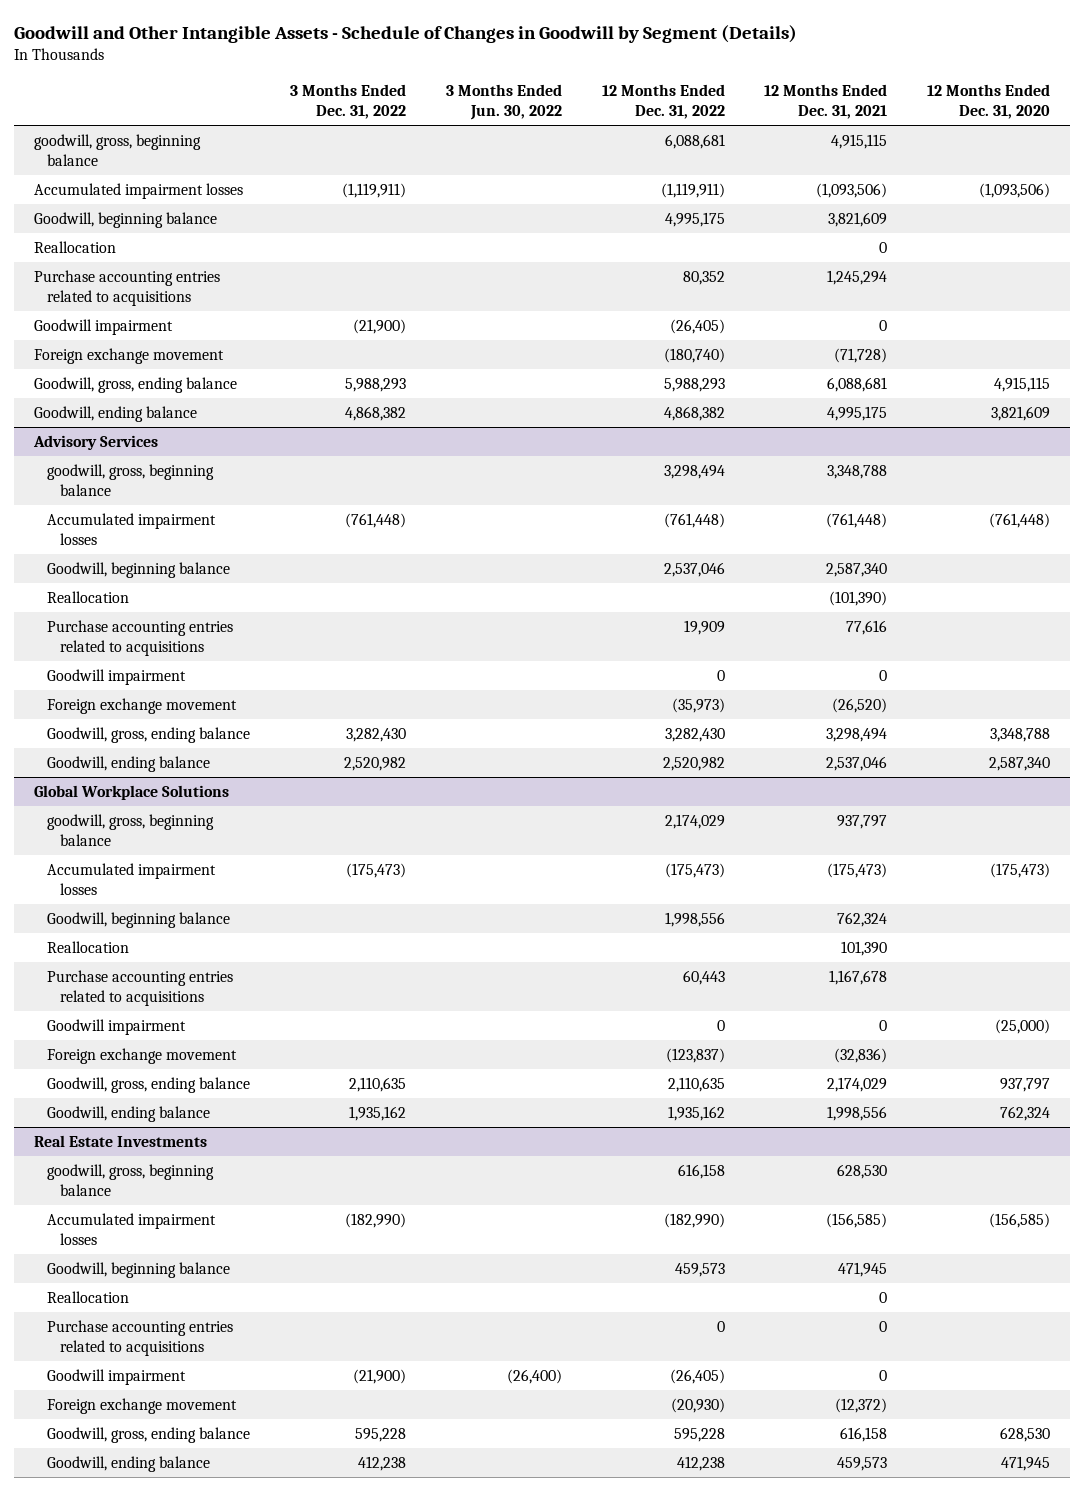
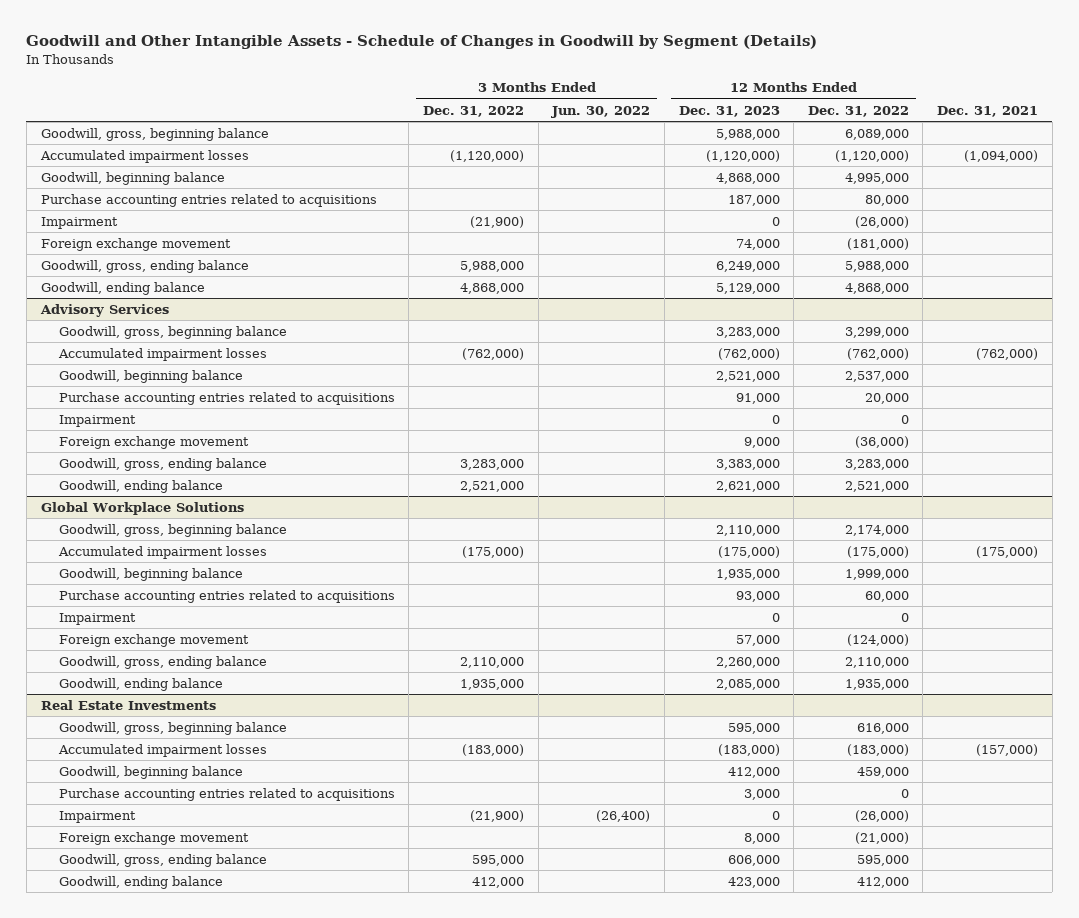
[764,84,888,120] 12 Months Ended Dec. 31, 2021 -> none
[927,84,1051,120] 12 Months Ended Dec. 31, 2020 -> none
none -> [678,105,780,117] Dec. 31, 2023
none -> [937,105,1039,117] Dec. 31, 2021
[33,240,116,253] Reallocation -> none
[33,133,201,166] goodwill, gross, beginning balance -> [40,127,269,141] Goodwill, gross, beginning balance
[664,133,725,149] 6,088,681 -> [844,128,909,140] 6,089,000
[341,182,406,198] (1,119,911) -> [449,149,524,162] (1,120,000)
[660,182,725,198] (1,119,911) -> [834,149,909,162] (1,120,000)
[664,211,725,227] 4,995,175 -> [844,172,909,184] 4,995,000
[682,270,725,285] 80,352 -> [864,194,909,206] 80,000
[33,318,173,335] Goodwill impairment -> [40,216,118,229] Impairment
[669,318,725,334] (26,405) -> [854,215,909,228] (26,000)
[663,347,725,363] (180,740) -> [846,237,909,250] (181,000)
[344,377,406,392] 5,988,293 -> [459,260,524,272] 5,988,000
[663,377,725,392] 5,988,293 -> [844,260,909,272] 5,988,000
[344,405,406,421] 4,868,382 -> [459,282,524,294] 4,868,000
[663,405,725,421] 4,868,382 -> [844,282,909,294] 4,868,000
[46,590,129,603] Reallocation -> none
[46,463,214,496] goodwill, gross, beginning balance -> [58,325,287,339] Goodwill, gross, beginning balance
[663,464,725,479] 3,298,494 -> [844,326,909,338] 3,299,000
[344,512,406,528] (761,448) -> [461,347,524,360] (762,000)
[663,512,725,528] (761,448) -> [846,347,909,360] (762,000)
[663,561,725,577] 2,537,046 -> [844,370,909,382] 2,537,000
[683,619,725,635] 19,909 -> [864,392,909,404] 20,000
[46,668,186,685] Goodwill impairment -> [58,414,136,427] Impairment
[671,697,725,713] (35,973) -> [854,435,909,448] (36,000)
[345,727,406,742] 3,282,430 -> [459,458,524,470] 3,283,000
[664,727,725,742] 3,282,430 -> [844,458,909,470] 3,283,000
[343,756,406,771] 2,520,982 -> [459,480,524,492] 2,521,000
[662,756,725,771] 2,520,982 -> [844,480,909,492] 2,521,000
[46,940,129,953] Reallocation -> none
[46,813,214,846] goodwill, gross, beginning balance -> [58,523,287,537] Goodwill, gross, beginning balance
[664,813,725,829] 2,174,029 -> [844,524,909,536] 2,174,000
[345,862,406,878] (175,473) -> [461,545,524,558] (175,000)
[664,862,725,878] (175,473) -> [846,545,909,558] (175,000)
[664,911,725,927] 1,998,556 -> [844,568,909,580] 1,999,000
[682,969,725,985] 60,443 -> [864,590,909,602] 60,000
[46,1018,186,1035] Goodwill impairment -> [58,612,136,625] Impairment
[665,1047,725,1063] (123,837) -> [846,633,909,646] (124,000)
[348,1076,406,1092] 2,110,635 -> [459,656,524,668] 2,110,000
[667,1076,725,1092] 2,110,635 -> [844,656,909,668] 2,110,000
[348,1105,406,1121] 1,935,162 -> [459,678,524,690] 1,935,000
[667,1105,725,1121] 1,935,162 -> [844,678,909,690] 1,935,000
[46,1290,129,1303] Reallocation -> none
[46,1163,214,1196] goodwill, gross, beginning balance -> [58,721,287,735] Goodwill, gross, beginning balance
[677,1163,725,1179] 616,158 -> [856,722,909,734] 616,000
[344,1212,406,1228] (182,990) -> [461,743,524,756] (183,000)
[663,1212,725,1228] (182,990) -> [846,743,909,756] (183,000)
[674,1262,725,1277] 459,573 -> [856,766,909,778] 459,000
[46,1368,186,1385] Goodwill impairment -> [58,810,136,823] Impairment
[669,1368,725,1384] (26,405) -> [854,809,909,822] (26,000)
[670,1397,725,1413] (20,930) -> [854,831,909,844] (21,000)
[354,1427,406,1442] 595,228 -> [471,854,524,866] 595,000
[673,1427,725,1442] 595,228 -> [856,854,909,866] 595,000
[357,1455,406,1471] 412,238 -> [471,876,524,888] 412,000
[676,1455,725,1471] 412,238 -> [856,876,909,888] 412,000

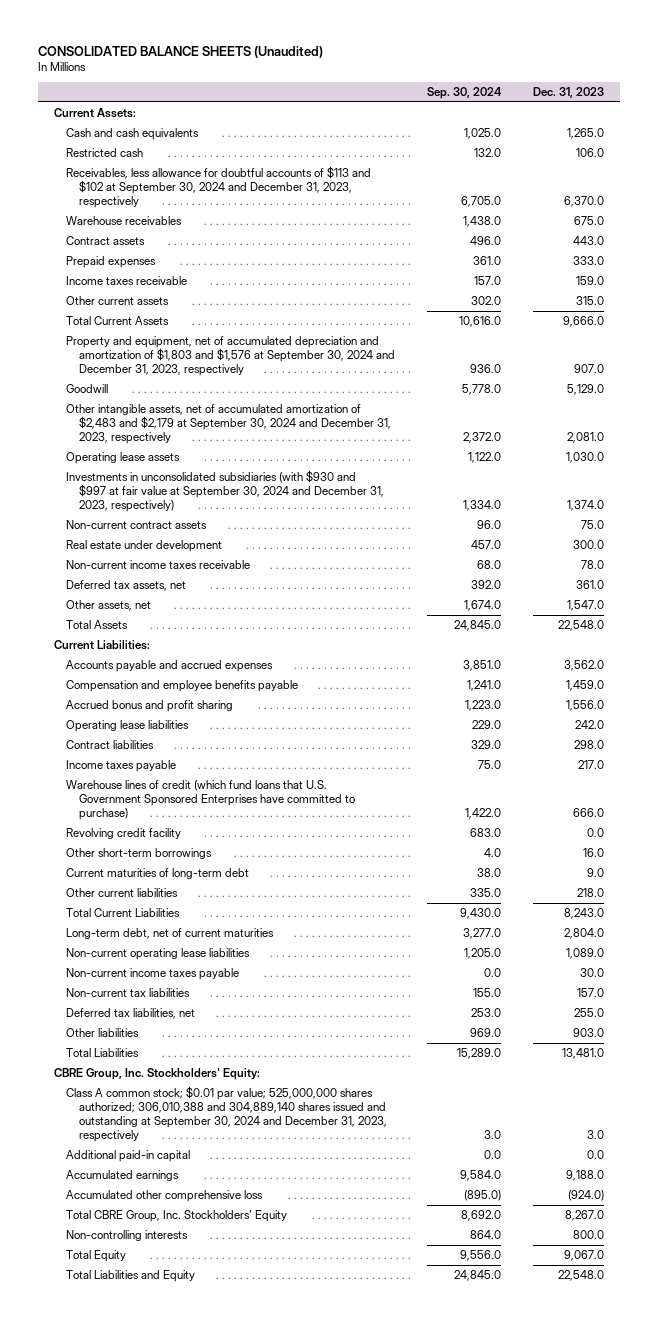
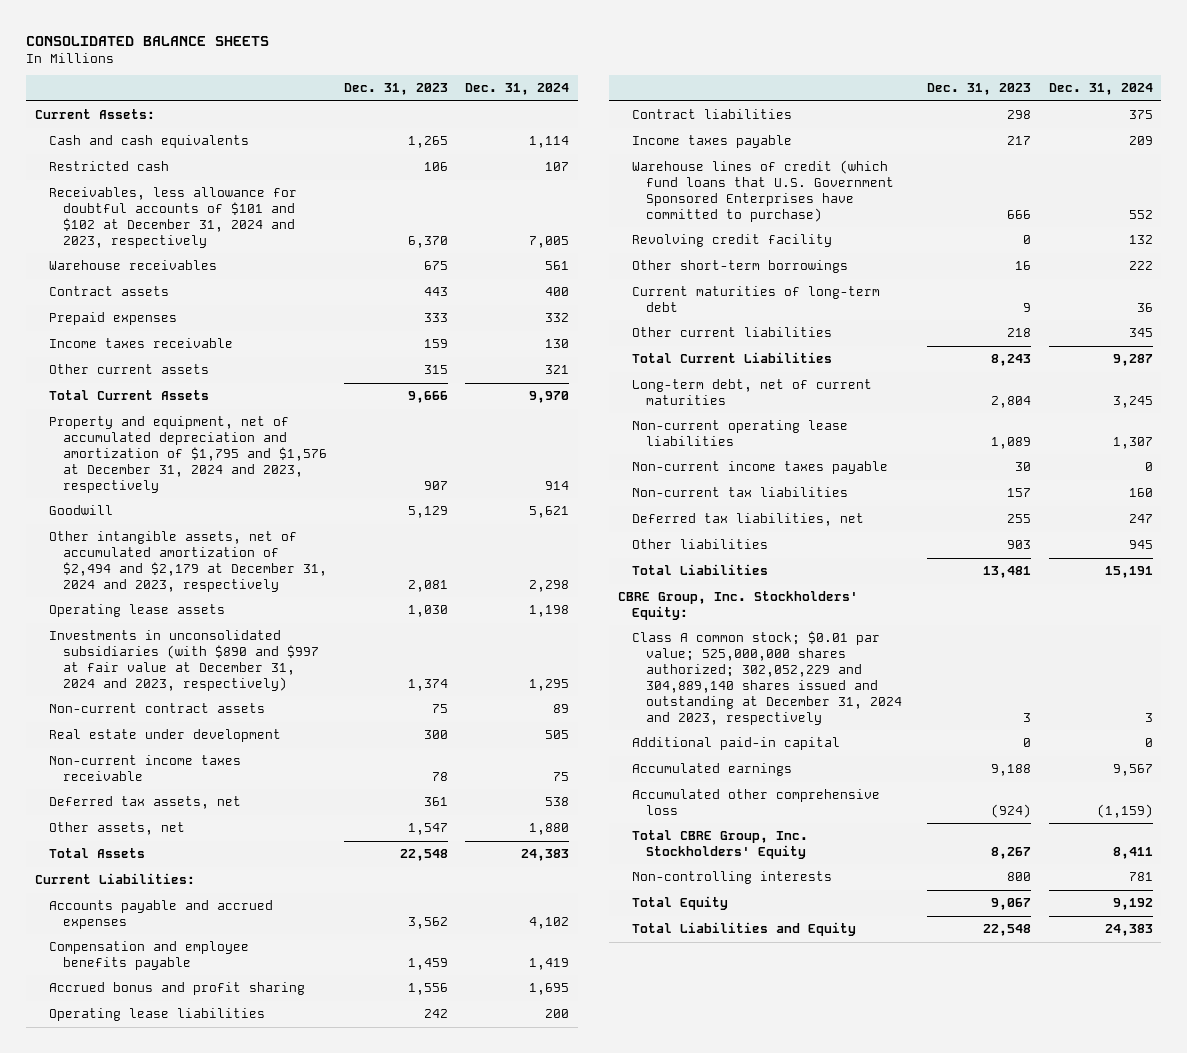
[38,45,324,58] CONSOLIDATED BALANCE SHEETS (Unaudited) -> [25,35,269,46] CONSOLIDATED BALANCE SHEETS
[427,87,503,100] Sep. 30, 2024 -> none
none -> [465,83,570,96] Dec. 31, 2024
[567,127,605,139] 1,265.0 -> [407,136,448,149] 1,265
[576,147,605,157] 106.0 -> [423,162,448,172] 106
[66,165,372,209] Receivables, less allowance for doubtful accounts of $113 and $102 at September 30, 2024 and December 31, 2023, respectively -> [48,187,297,249] Receivables, less allowance for doubtful accounts of $101 and $102 at December 31, 2024 and 2023, respectively
[564,196,605,208] 6,370.0 -> [407,236,448,249] 6,370
[574,215,605,225] 675.0 -> [423,261,448,271] 675
[573,235,605,245] 443.0 -> [423,287,448,297] 443
[573,255,605,265] 333.0 -> [423,313,448,323] 333
[576,275,605,285] 159.0 -> [423,339,448,349] 159
[576,295,605,305] 315.0 -> [423,365,448,375] 315
[563,315,605,327] 9,666.0 -> [407,391,448,404] 9,666
[66,335,395,377] Property and equipment, net of accumulated depreciation and amortization of $1,803 and $1,576 at September 30, 2024 and December 31, 2023, respectively -> [48,416,327,494] Property and equipment, net of accumulated depreciation and amortization of $1,795 and $1,576 at December 31, 2024 and 2023, respectively
[574,364,605,374] 907.0 -> [423,481,448,491] 907
[567,383,605,395] 5,129.0 -> [407,506,448,519] 5,129
[66,403,391,445] Other intangible assets, net of accumulated amortization of $2,483 and $2,179 at September 30, 2024 and December 31, 2023, respectively -> [48,531,327,593] Other intangible assets, net of accumulated amortization of $2,494 and $2,179 at December 31, 2024 and 2023, respectively
[567,432,605,444] 2,081.0 -> [407,580,448,593] 2,081
[566,451,605,463] 1,030.0 -> [407,605,448,618] 1,030
[66,469,384,513] Investments in unconsolidated subsidiaries (with $930 and $997 at fair value at September 30, 2024 and December 31, 2023, respectively) -> [48,630,319,692] Investments in unconsolidated subsidiaries (with $890 and $997 at fair value at December 31, 2024 and 2023, respectively)
[567,500,605,512] 1,374.0 -> [407,679,448,692] 1,374
[581,519,605,529] 75.0 -> [431,704,448,714] 75
[573,539,605,549] 300.0 -> [423,730,448,740] 300
[581,559,605,569] 78.0 -> [431,772,448,782] 78
[576,579,605,589] 361.0 -> [423,797,448,807] 361
[567,599,605,611] 1,547.0 -> [407,823,448,836] 1,547
[558,619,605,631] 22,548.0 -> [399,849,448,862] 22,548
[564,659,605,671] 3,562.0 -> [407,917,448,930] 3,562
[566,679,605,691] 1,459.0 -> [407,958,448,971] 1,459
[566,699,605,711] 1,556.0 -> [407,983,448,996] 1,556
[575,719,605,729] 242.0 -> [423,1009,448,1019] 242
[574,739,605,749] 298.0 -> [1007,110,1032,120] 298
[578,759,605,769] 217.0 -> [1007,136,1032,146] 217
[573,808,605,818] 666.0 -> [1007,210,1032,220] 666
[587,827,605,837] 0.0 -> [1023,235,1032,245] 0
[583,847,605,857] 16.0 -> [1015,261,1032,271] 16
[587,867,605,877] 9.0 -> [1023,303,1032,313] 9
[577,887,605,897] 218.0 -> [1007,328,1032,338] 218
[564,907,605,919] 8,243.0 -> [991,354,1032,367] 8,243
[564,927,605,939] 2,804.0 -> [991,396,1032,409] 2,804
[566,947,605,959] 1,089.0 -> [991,437,1032,450] 1,089
[580,967,605,977] 30.0 -> [1015,462,1032,472] 30
[577,987,605,997] 157.0 -> [1007,488,1032,498] 157
[574,1007,605,1017] 255.0 -> [1007,514,1032,524] 255
[573,1027,605,1037] 903.0 -> [1007,540,1032,550] 903
[562,1047,605,1059] 13,481.0 -> [983,566,1032,579] 13,481
[66,1085,387,1143] Class A common stock; $0.01 par value; 525,000,000 shares authorized; 306,010,388 and 304,889,140 shares issued and outstanding at September 30, 2024 and December 31, 2023, respectively -> [631,631,902,725] Class A common stock; $0.01 par value; 525,000,000 shares authorized; 302,052,229 and 304,889,140 shares issued and outstanding at December 31, 2024 and 2023, respectively
[587,1130,605,1140] 3.0 -> [1023,712,1032,722] 3
[587,1149,605,1159] 0.0 -> [1023,738,1032,748] 0
[566,1169,605,1181] 9,188.0 -> [991,764,1032,777] 9,188
[568,1189,605,1201] (924.0) -> [991,804,1032,819] (924)
[565,1209,605,1221] 8,267.0 -> [991,847,1032,860] 8,267
[573,1229,605,1239] 800.0 -> [1007,872,1032,882] 800
[564,1249,605,1261] 9,067.0 -> [991,898,1032,911] 9,067
[558,1269,605,1281] 22,548.0 -> [983,924,1032,937] 22,548

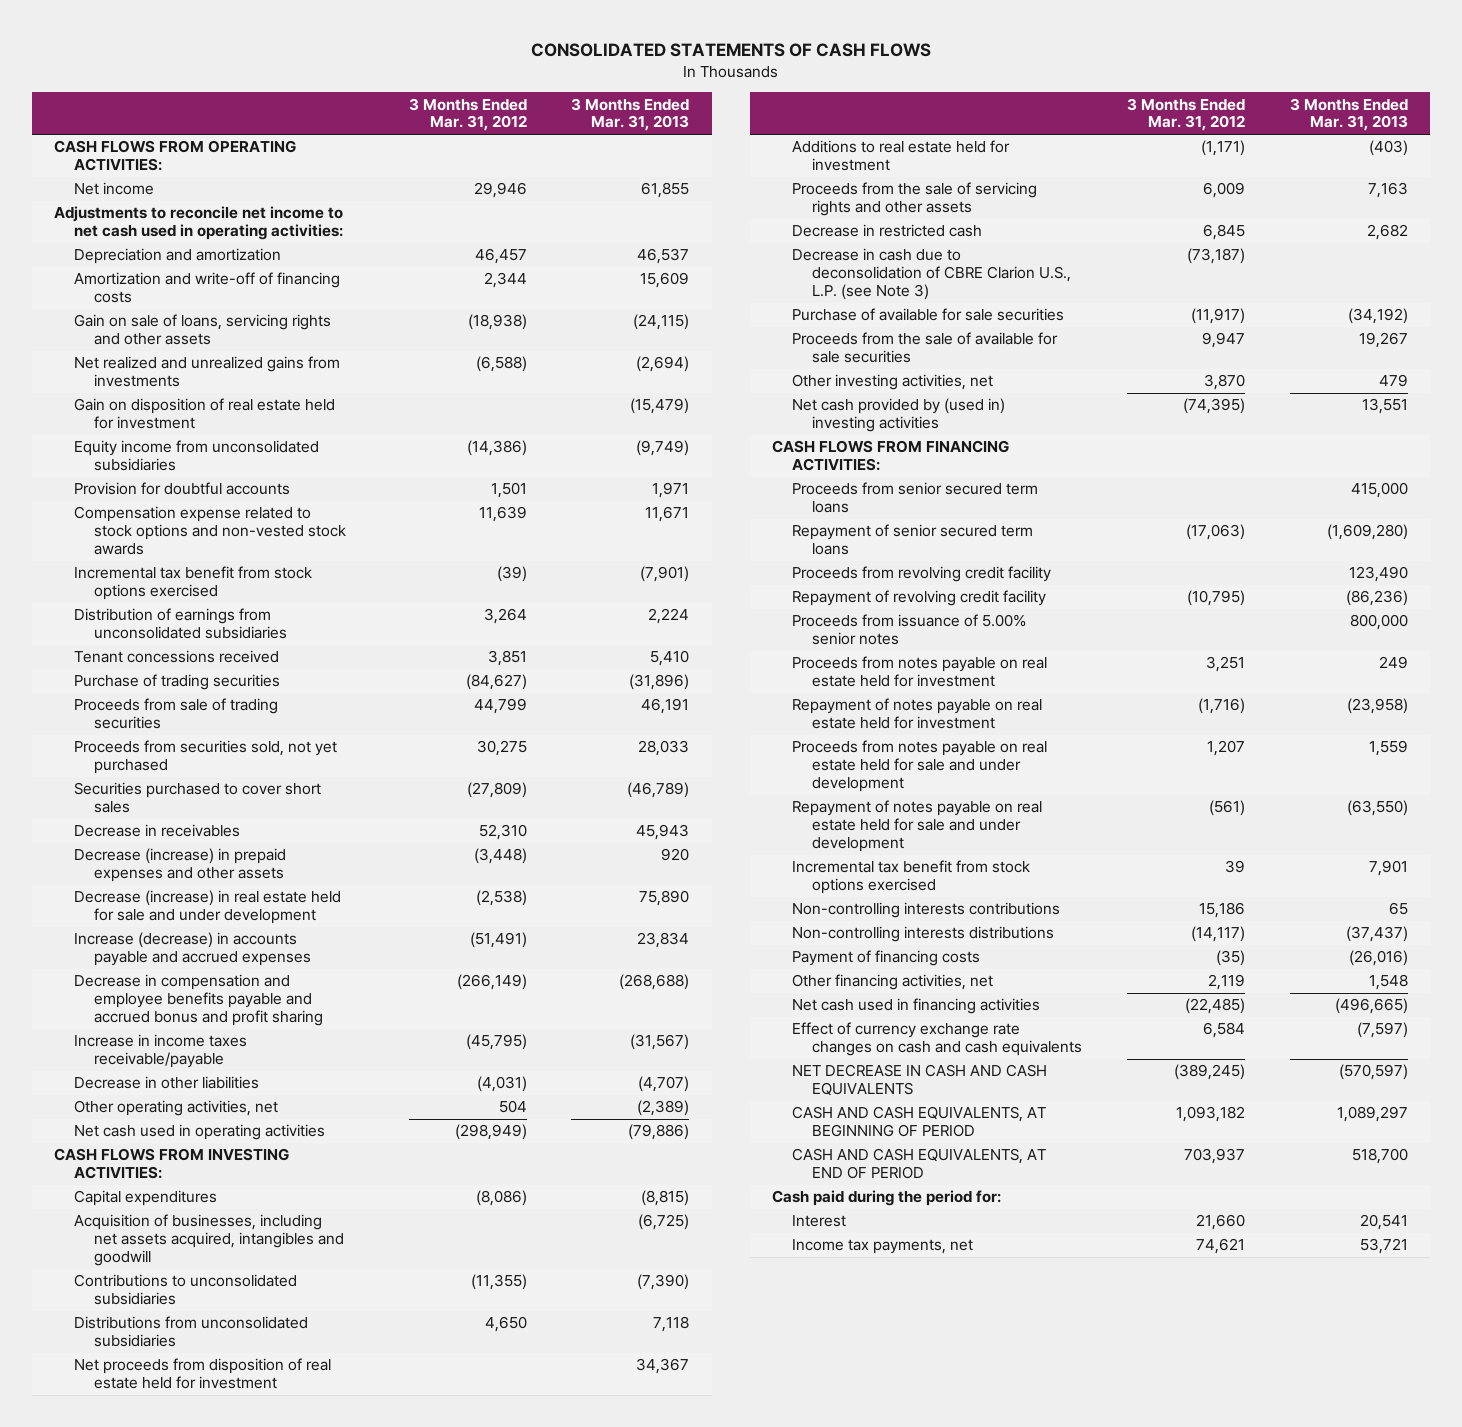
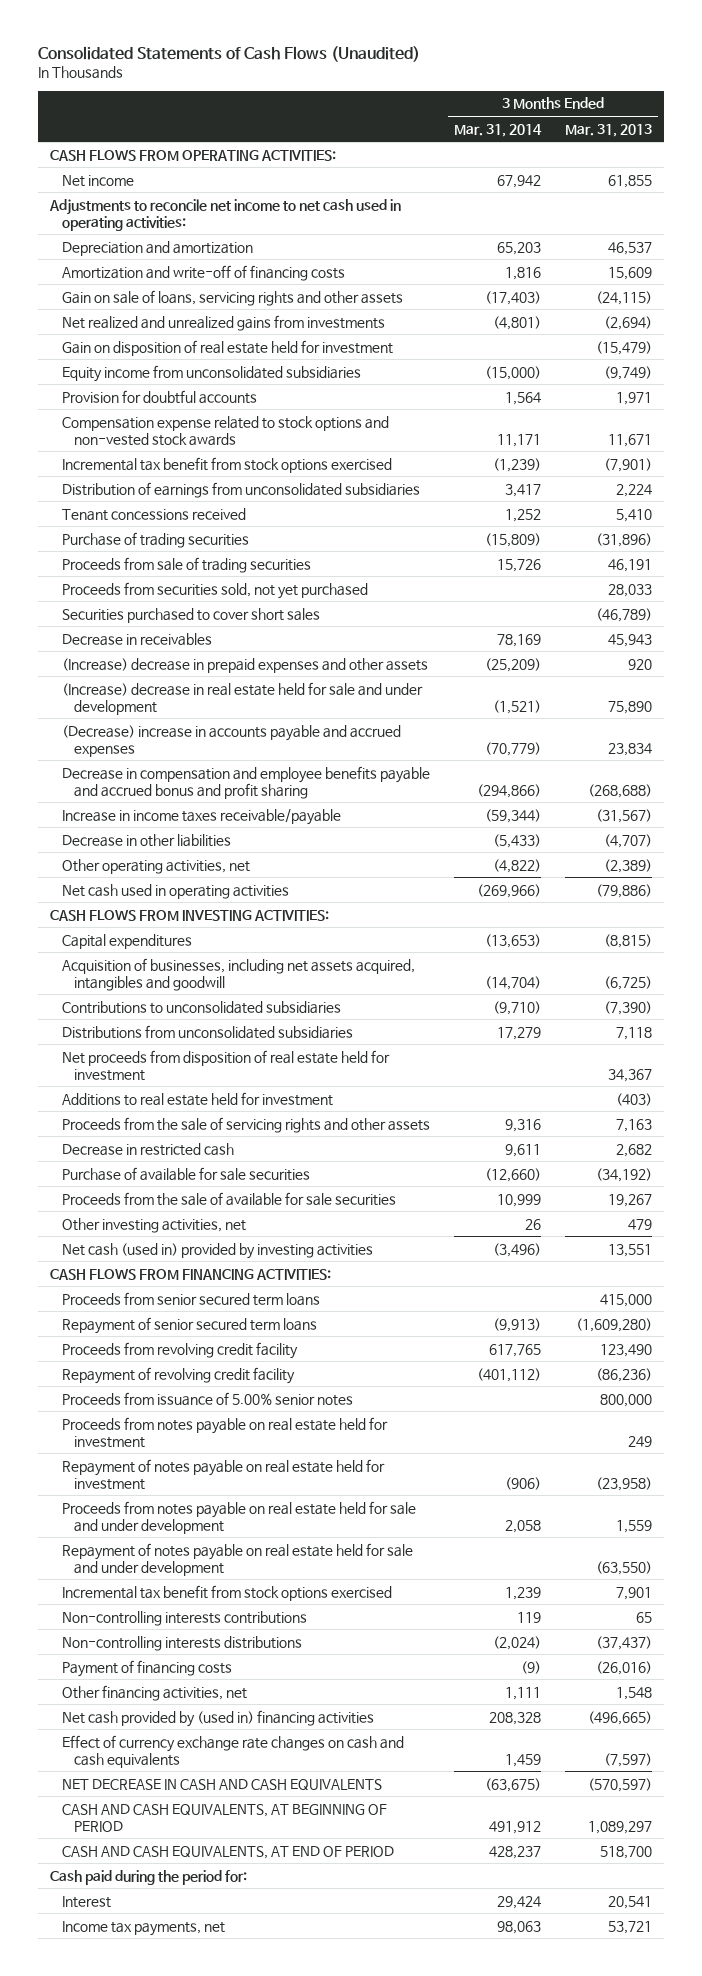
[530,42,931,57] CONSOLIDATED STATEMENTS OF CASH FLOWS -> [37,45,420,62] Consolidated Statements of Cash Flows (Unaudited)
[408,97,527,132] 3 Months Ended Mar. 31, 2012 -> none
none -> [454,123,543,137] Mar. 31, 2014
[74,848,287,883] Decrease (increase) in prepaid expenses and other assets -> [61,657,428,673] (Increase) decrease in prepaid expenses and other assets
[74,890,342,925] Decrease (increase) in real estate held for sale and under development -> [61,681,423,715] (Increase) decrease in real estate held for sale and under development
[74,932,312,967] Increase (decrease) in accounts payable and accrued expenses -> [61,724,401,757] (Decrease) increase in accounts payable and accrued expenses
[792,248,1072,301] Decrease in cash due to deconsolidation of CBRE Clarion U.S., L.P. (see Note 3) -> none
[792,398,1006,433] Net cash provided by (used in) investing activities -> [61,1242,373,1259] Net cash (used in) provided by investing activities
[792,998,1041,1015] Net cash used in financing activities -> [61,1709,374,1727] Net cash provided by (used in) financing activities

